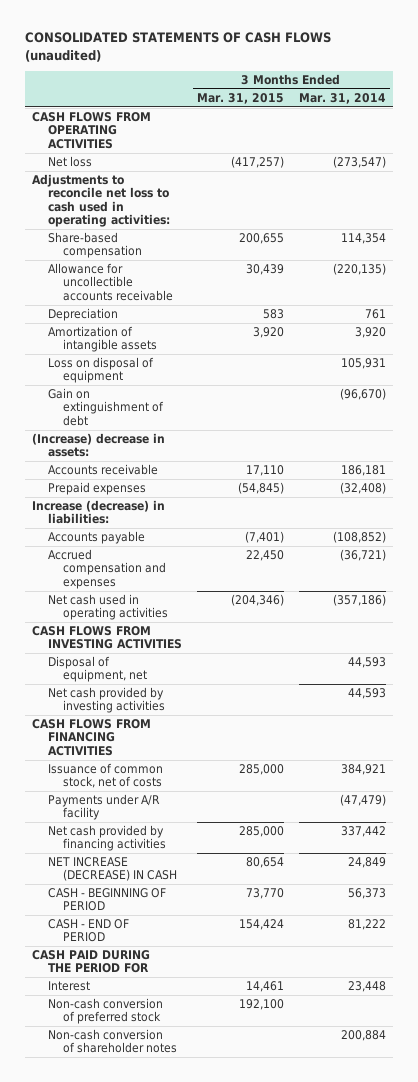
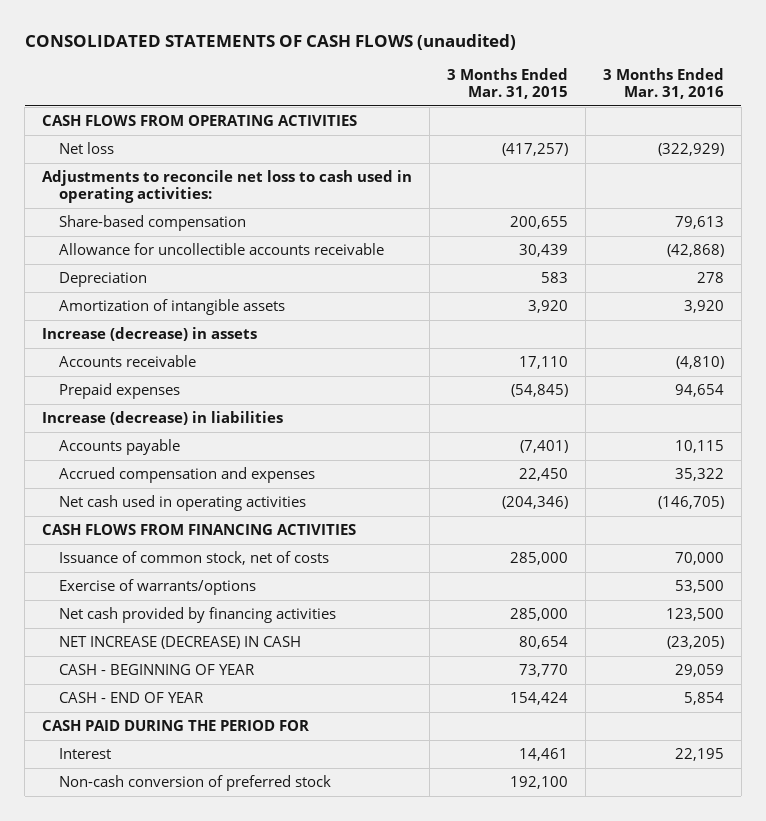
[298,92,386,104] Mar. 31, 2014 -> none
none -> [602,68,724,100] 3 Months Ended Mar. 31, 2016
[47,356,154,384] Loss on disposal of equipment -> none
[47,387,165,426] Gain on extinguishment of debt -> none
[32,432,166,458] (Increase) decrease in assets: -> [42,326,258,341] Increase (decrease) in assets
[32,499,166,525] Increase (decrease) in liabilities: -> [42,410,284,425] Increase (decrease) in liabilities
[32,625,182,650] CASH FLOWS FROM INVESTING ACTIVITIES -> none
[47,655,148,683] Disposal of equipment, net -> none
[47,686,166,714] Net cash provided by investing activities -> none
[47,793,160,821] Payments under A/R facility -> none
none -> [58,578,256,595] Exercise of warrants/options
[47,887,166,912] CASH - BEGINNING OF PERIOD -> [58,663,255,675] CASH - BEGINNING OF YEAR
[47,918,129,943] CASH - END OF PERIOD -> [58,691,204,703] CASH - END OF YEAR
[47,1028,178,1054] Non-cash conversion of shareholder notes -> none

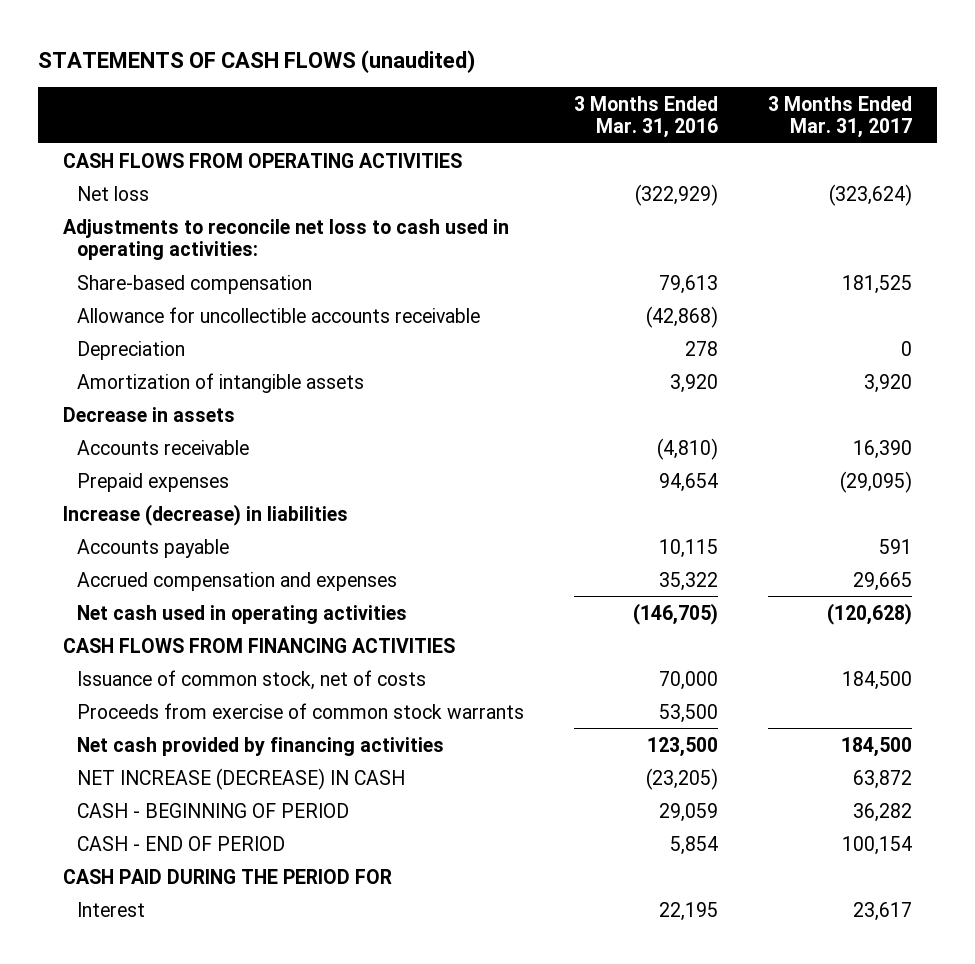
[24,33,516,50] CONSOLIDATED STATEMENTS OF CASH FLOWS (unaudited) -> [38,50,476,74] STATEMENTS OF CASH FLOWS (unaudited)
[446,68,568,100] 3 Months Ended Mar. 31, 2015 -> none
none -> [767,95,912,139] 3 Months Ended Mar. 31, 2017
[42,326,258,341] Increase (decrease) in assets -> [62,406,235,422] Decrease in assets
[58,578,256,595] Exercise of warrants/options -> [77,702,525,719] Proceeds from exercise of common stock warrants
[58,663,255,675] CASH - BEGINNING OF YEAR -> [77,802,350,818] CASH - BEGINNING OF PERIOD
[58,691,204,703] CASH - END OF YEAR -> [77,835,286,851] CASH - END OF PERIOD
[58,774,331,791] Non-cash conversion of preferred stock -> none

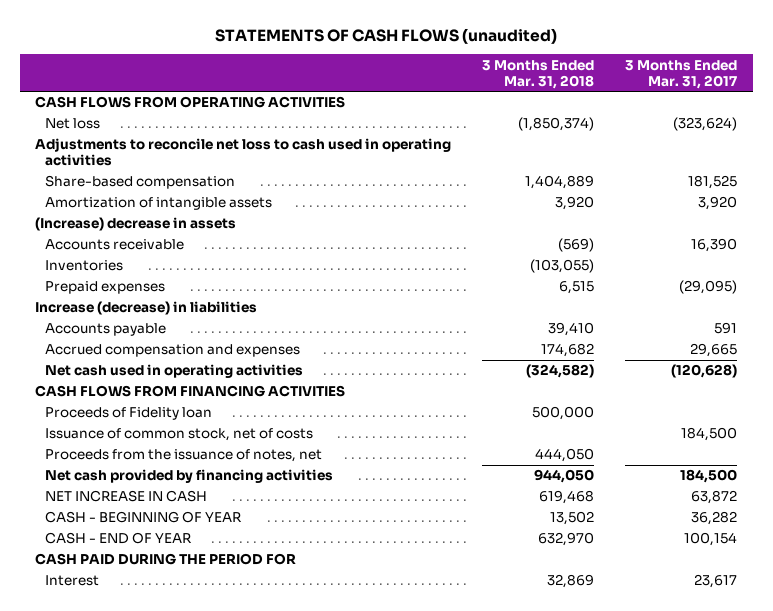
[573,95,718,139] 3 Months Ended Mar. 31, 2016 -> none
none -> [482,59,595,89] 3 Months Ended Mar. 31, 2018
[62,218,509,260] Adjustments to reconcile net loss to cash used in operating activities: -> [35,138,452,167] Adjustments to reconcile net loss to cash used in operating activities
[77,306,481,323] Allowance for uncollectible accounts receivable -> none
[77,340,186,360] Depreciation -> none
[62,406,235,422] Decrease in assets -> [35,217,237,232] (Increase) decrease in assets
none -> [44,260,123,272] Inventories
none -> [44,407,212,421] Proceeds of Fidelity loan
[77,702,525,719] Proceeds from exercise of common stock warrants -> none
none -> [44,449,322,463] Proceeds from the issuance of notes, net
[77,767,406,790] NET INCREASE (DECREASE) IN CASH -> [44,490,207,503] NET INCREASE IN CASH
[77,802,350,818] CASH - BEGINNING OF PERIOD -> [44,511,242,524] CASH - BEGINNING OF YEAR
[77,835,286,851] CASH - END OF PERIOD -> [44,532,192,545] CASH - END OF YEAR

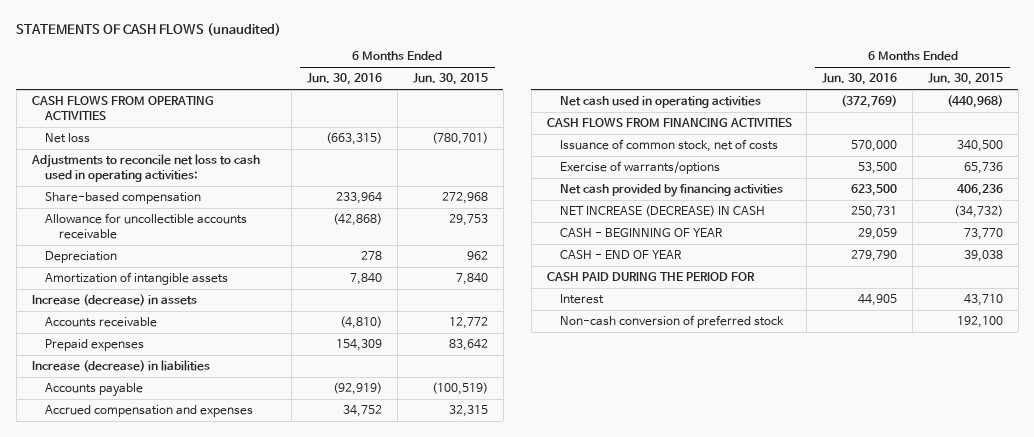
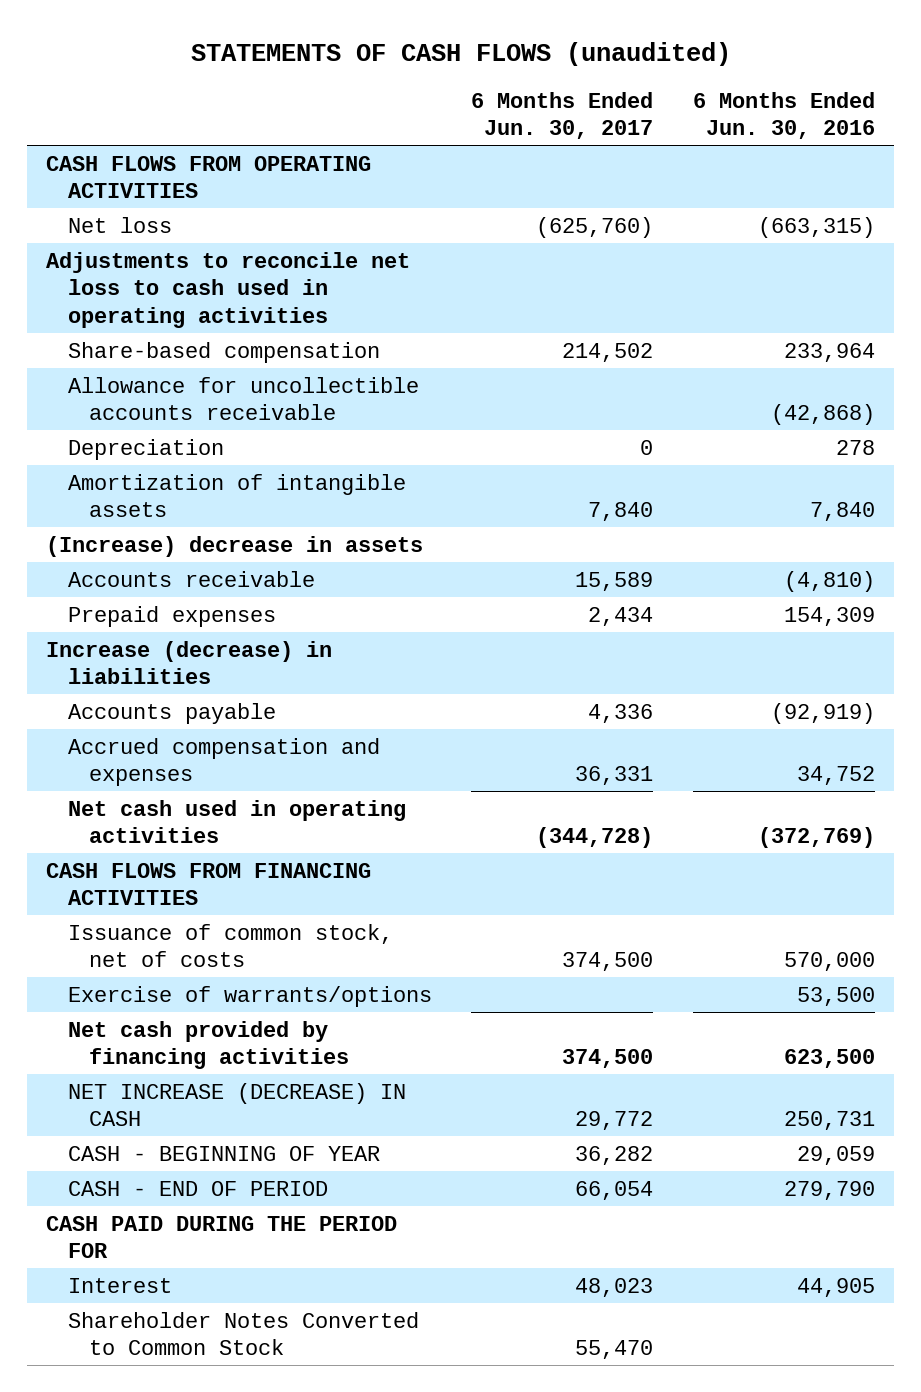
[412,73,488,86] Jun. 30, 2015 -> none
none -> [471,91,654,140] 6 Months Ended Jun. 30, 2017
[30,154,260,182] Adjustments to reconcile net loss to cash used in operating activities: -> [46,251,411,328] Adjustments to reconcile net loss to cash used in operating activities
[31,294,197,307] Increase (decrease) in assets -> [46,535,424,557] (Increase) decrease in assets
[560,250,683,260] CASH - END OF YEAR -> [67,1180,328,1196] CASH - END OF PERIOD
[560,315,785,329] Non-cash conversion of preferred stock -> none
none -> [67,1311,419,1356] Shareholder Notes Converted to Common Stock

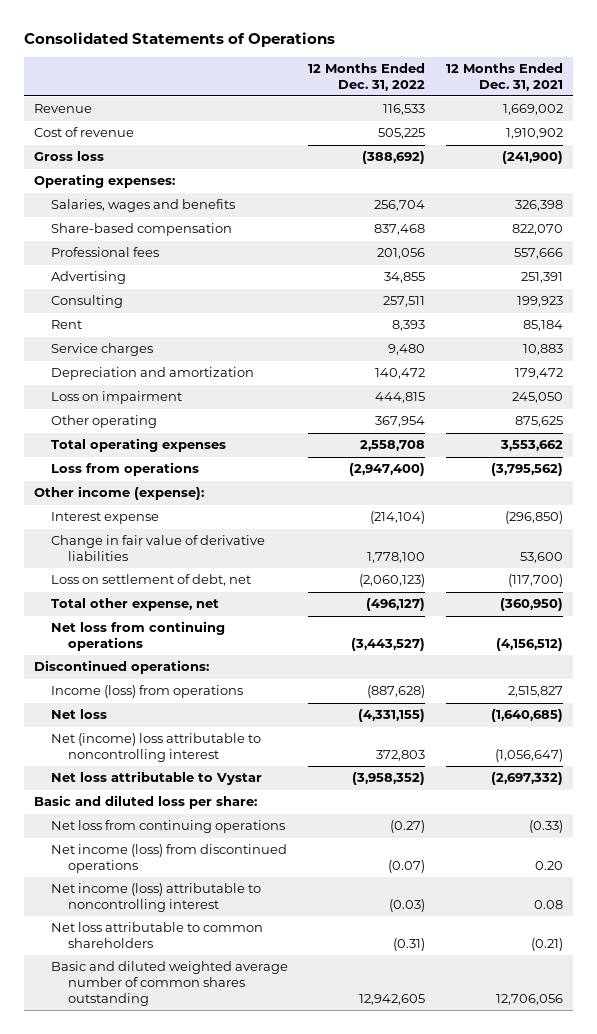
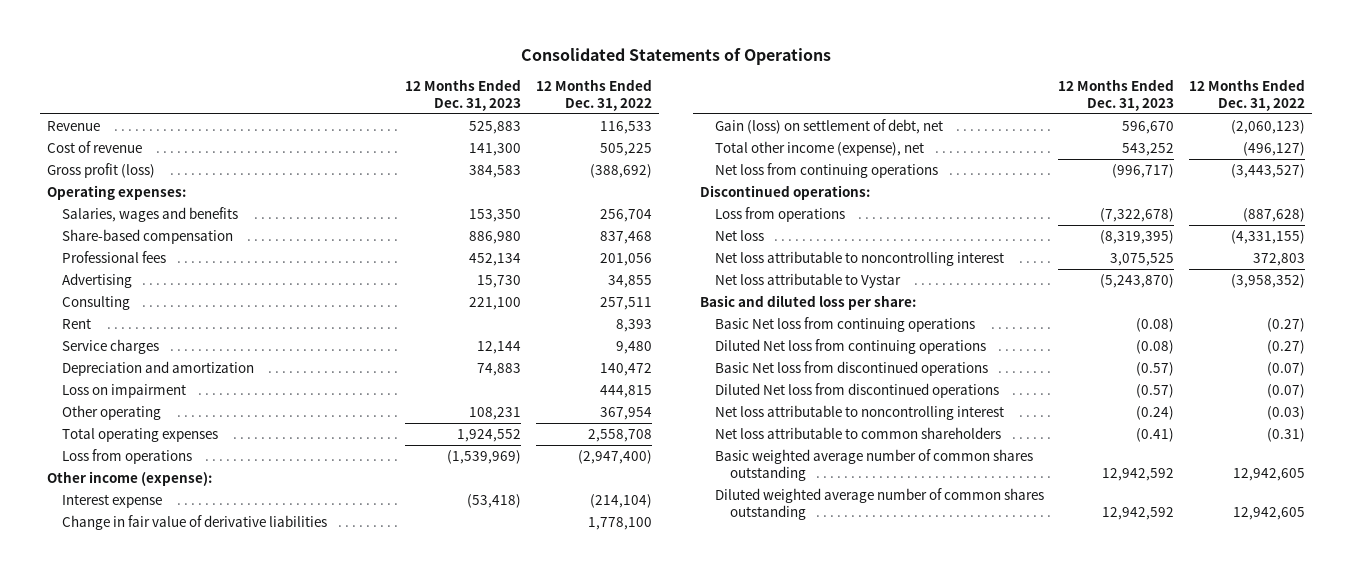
[445,62,563,91] 12 Months Ended Dec. 31, 2021 -> none
none -> [405,79,522,111] 12 Months Ended Dec. 31, 2023
[33,151,104,162] Gross loss -> [47,163,156,179] Gross profit (loss)
[51,574,252,587] Loss on settlement of debt, net -> [715,119,944,135] Gain (loss) on settlement of debt, net
[51,598,220,612] Total other expense, net -> [715,141,925,157] Total other income (expense), net
[51,685,244,699] Income (loss) from operations -> [715,207,846,223] Loss from operations
[51,733,262,762] Net (income) loss attributable to noncontrolling interest -> [715,251,1005,267] Net loss attributable to noncontrolling interest
[51,820,286,834] Net loss from continuing operations -> [715,317,976,333] Basic Net loss from continuing operations
none -> [715,339,987,355] Diluted Net loss from continuing operations
[51,844,288,873] Net income (loss) from discontinued operations -> [715,361,989,377] Basic Net loss from discontinued operations
none -> [715,383,1000,399] Diluted Net loss from discontinued operations
[51,883,262,912] Net income (loss) attributable to noncontrolling interest -> [715,405,1005,421] Net loss attributable to noncontrolling interest
[51,961,289,1006] Basic and diluted weighted average number of common shares outstanding -> [715,449,1034,481] Basic weighted average number of common shares outstanding
none -> [715,488,1045,520] Diluted weighted average number of common shares outstanding

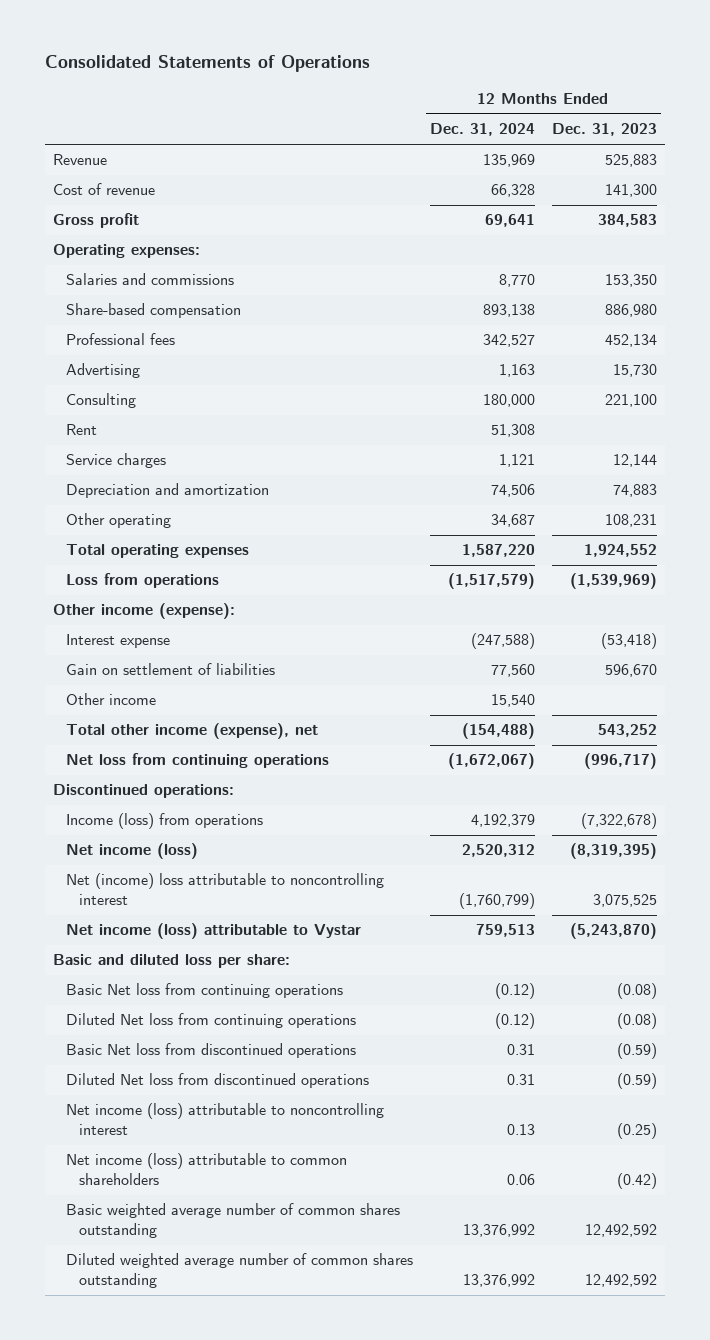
[535,79,652,111] 12 Months Ended Dec. 31, 2022 -> none
none -> [429,123,535,137] Dec. 31, 2024
[47,163,156,179] Gross profit (loss) -> [53,213,140,229] Gross profit
[62,207,239,223] Salaries, wages and benefits -> [66,273,235,286] Salaries and commissions
[62,384,187,399] Loss on impairment -> none
[62,515,328,531] Change in fair value of derivative liabilities -> none
[715,119,944,135] Gain (loss) on settlement of debt, net -> [66,663,276,676] Gain on settlement of liabilities
none -> [66,693,157,706] Other income
[715,207,846,223] Loss from operations -> [66,813,264,830] Income (loss) from operations
[715,230,765,242] Net loss -> [66,843,199,860] Net income (loss)
[715,251,1005,267] Net loss attributable to noncontrolling interest -> [66,873,385,906] Net (income) loss attributable to noncontrolling interest
[715,273,902,289] Net loss attributable to Vystar -> [66,923,362,940] Net income (loss) attributable to Vystar
[1136,362,1175,377] (0.57) -> [616,1043,657,1060] (0.59)
[1136,384,1175,399] (0.57) -> [616,1073,657,1090] (0.59)
[715,405,1005,421] Net loss attributable to noncontrolling interest -> [66,1103,385,1136] Net income (loss) attributable to noncontrolling interest
[1136,406,1175,421] (0.24) -> [616,1123,657,1140] (0.25)
[715,427,1002,440] Net loss attributable to common shareholders -> [66,1153,348,1186] Net income (loss) attributable to common shareholders
[1136,428,1175,443] (0.41) -> [616,1173,657,1190] (0.42)
[1102,467,1175,481] 12,942,592 -> [584,1224,657,1238] 12,492,592
[1102,506,1175,520] 12,942,592 -> [584,1274,657,1288] 12,492,592

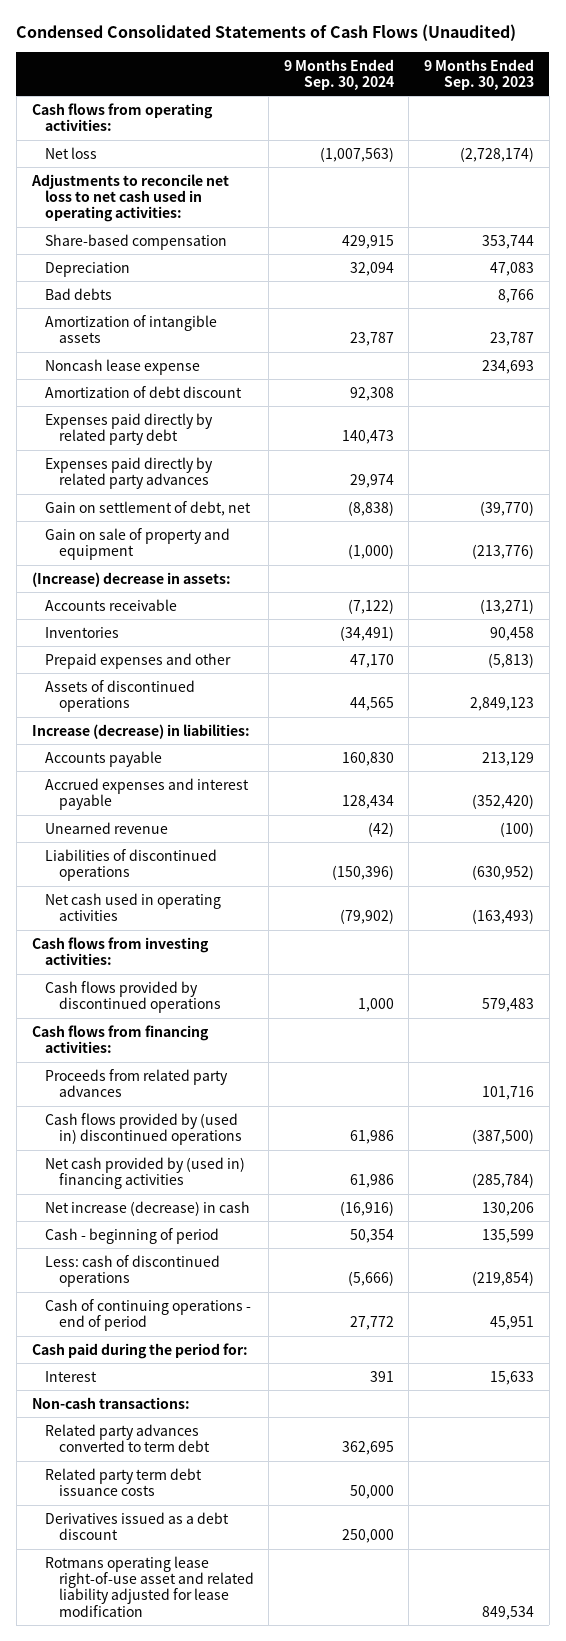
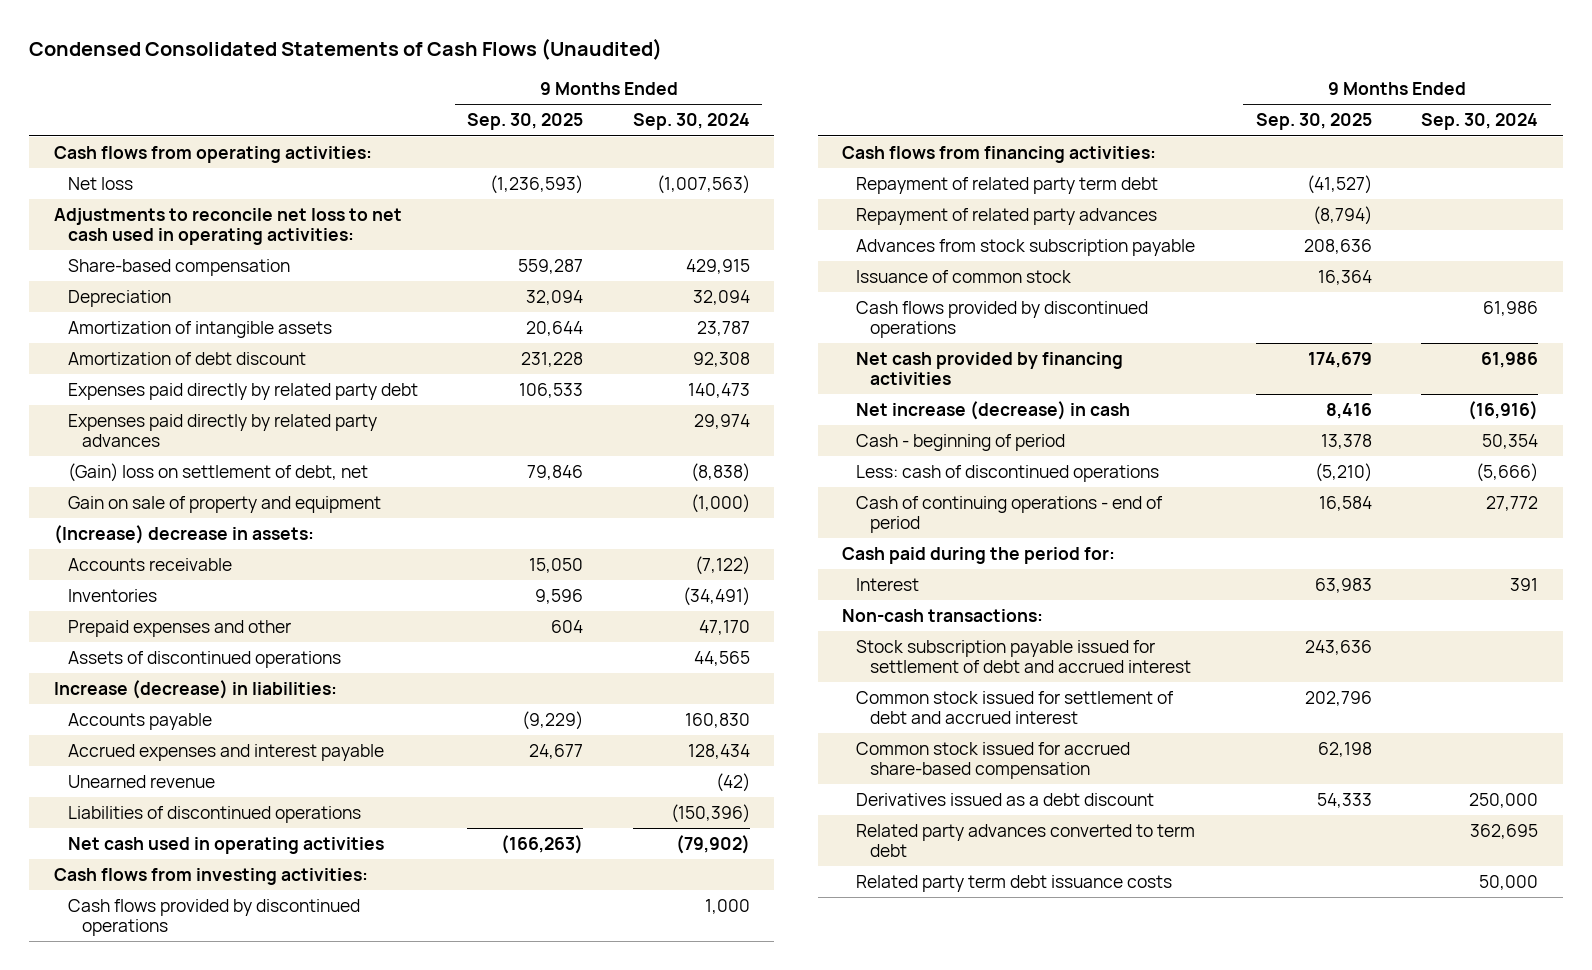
[424,58,535,90] 9 Months Ended Sep. 30, 2023 -> none
none -> [467,113,584,131] Sep. 30, 2025
[45,287,113,300] Bad debts -> none
[45,358,201,375] Noncash lease expense -> none
[45,500,252,516] Gain on settlement of debt, net -> [67,462,368,482] (Gain) loss on settlement of debt, net
[45,1068,229,1097] Proceeds from related party advances -> none
none -> [856,176,1159,194] Repayment of related party term debt
none -> [856,207,1158,225] Repayment of related party advances
none -> [856,238,1196,256] Advances from stock subscription payable
none -> [856,269,1073,283] Issuance of common stock
[45,1112,242,1145] Cash flows provided by (used in) discontinued operations -> [856,300,1149,339] Cash flows provided by discontinued operations
[45,1156,246,1189] Net cash provided by (used in) financing activities -> [856,351,1124,386] Net cash provided by financing activities
none -> [856,639,1192,674] Stock subscription payable issued for settlement of debt and accrued interest
none -> [856,690,1175,725] Common stock issued for settlement of debt and accrued interest
none -> [856,741,1131,780] Common stock issued for accrued share-based compensation
[45,1511,230,1540] Derivatives issued as a debt discount -> [856,792,1155,806] Derivatives issued as a debt discount
[45,1555,254,1617] Rotmans operating lease right-of-use asset and related liability adjusted for lease modification -> none

